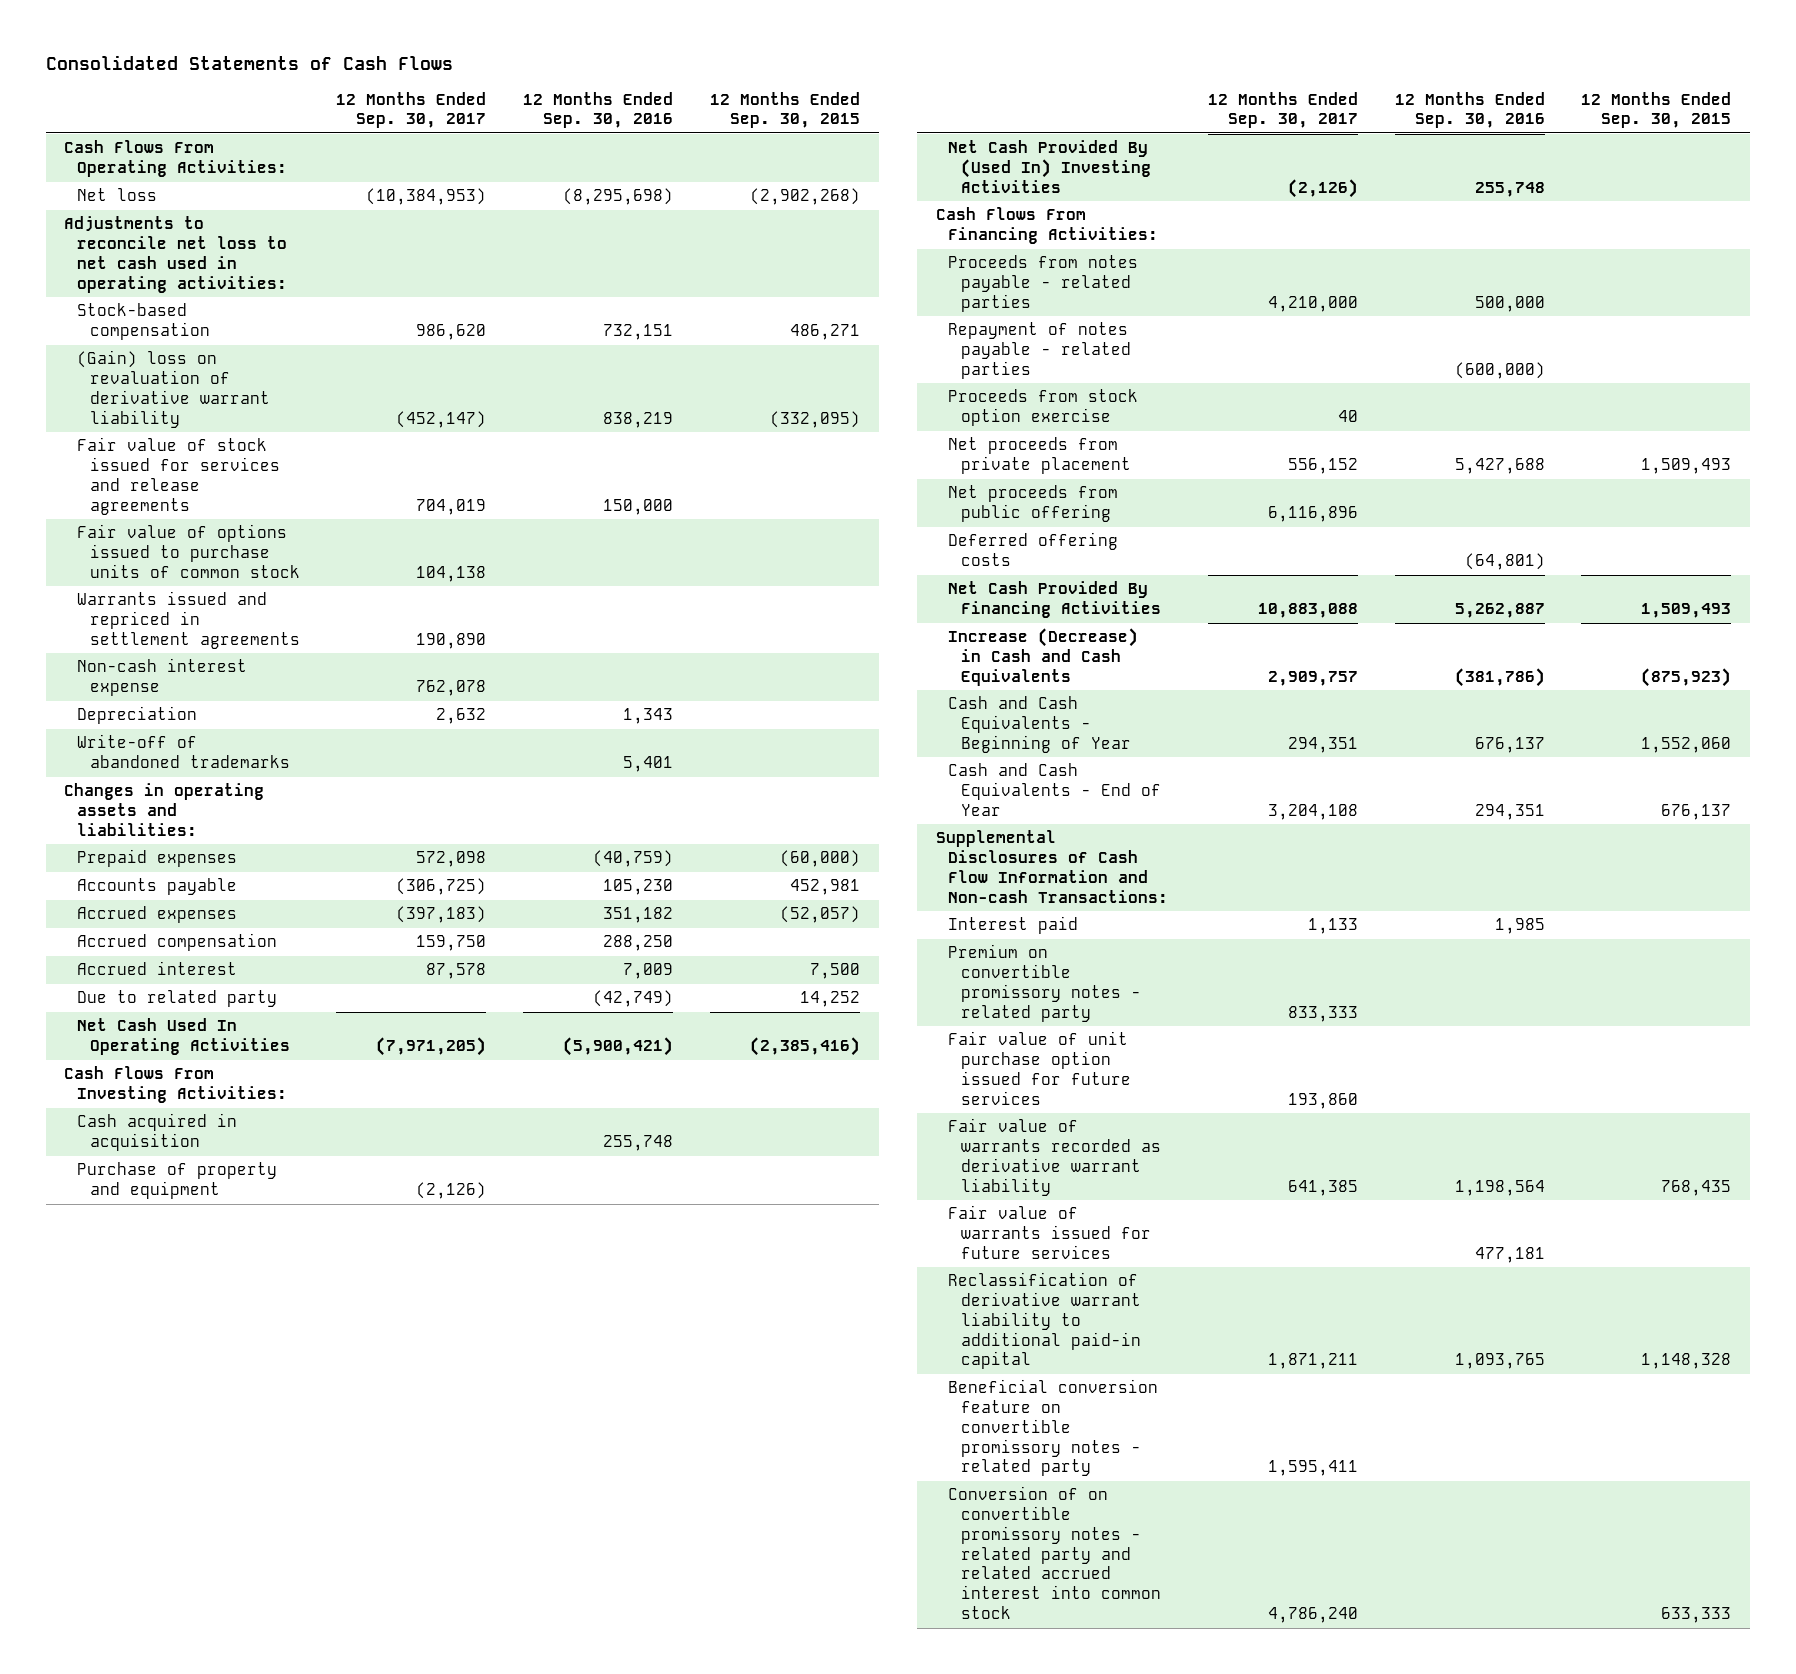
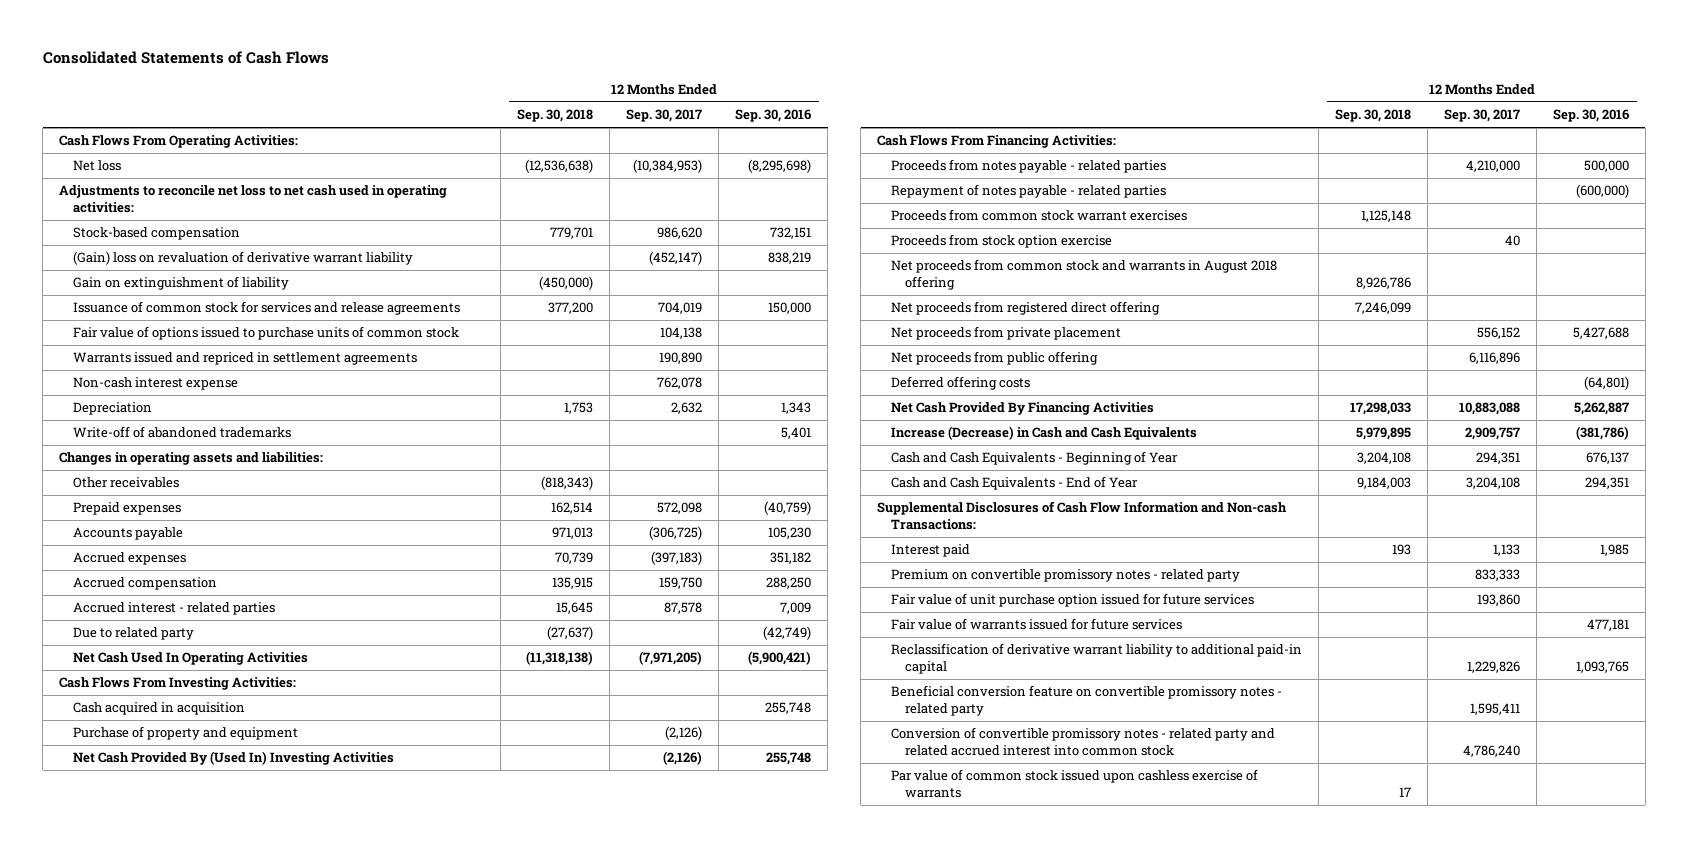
[710,91,861,129] 12 Months Ended Sep. 30, 2015 -> none
none -> [517,109,594,123] Sep. 30, 2018
none -> [73,276,290,291] Gain on extinguishment of liability
[76,437,280,515] Fair value of stock issued for services and release agreements -> [73,301,461,316] Issuance of common stock for services and release agreements
none -> [73,477,180,489] Other receivables
[76,961,237,976] Accrued interest -> [73,602,276,616] Accrued interest - related parties
none -> [890,209,1187,222] Proceeds from common stock warrant exercises
none -> [890,259,1277,290] Net proceeds from common stock and warrants in August 2018 offering
none -> [890,301,1160,316] Net proceeds from registered direct offering
[948,1118,1161,1196] Fair value of warrants recorded as derivative warrant liability -> none
[1267,1353,1358,1370] 1,871,211 -> [1466,660,1520,673] 1,229,826
[948,1486,1161,1620] Conversion of on convertible promissory notes - related party and related accrued interest into common stock -> [890,727,1275,756] Conversion of convertible promissory notes - related party and related accrued interest into common stock
none -> [890,769,1258,798] Par value of common stock issued upon cashless exercise of warrants

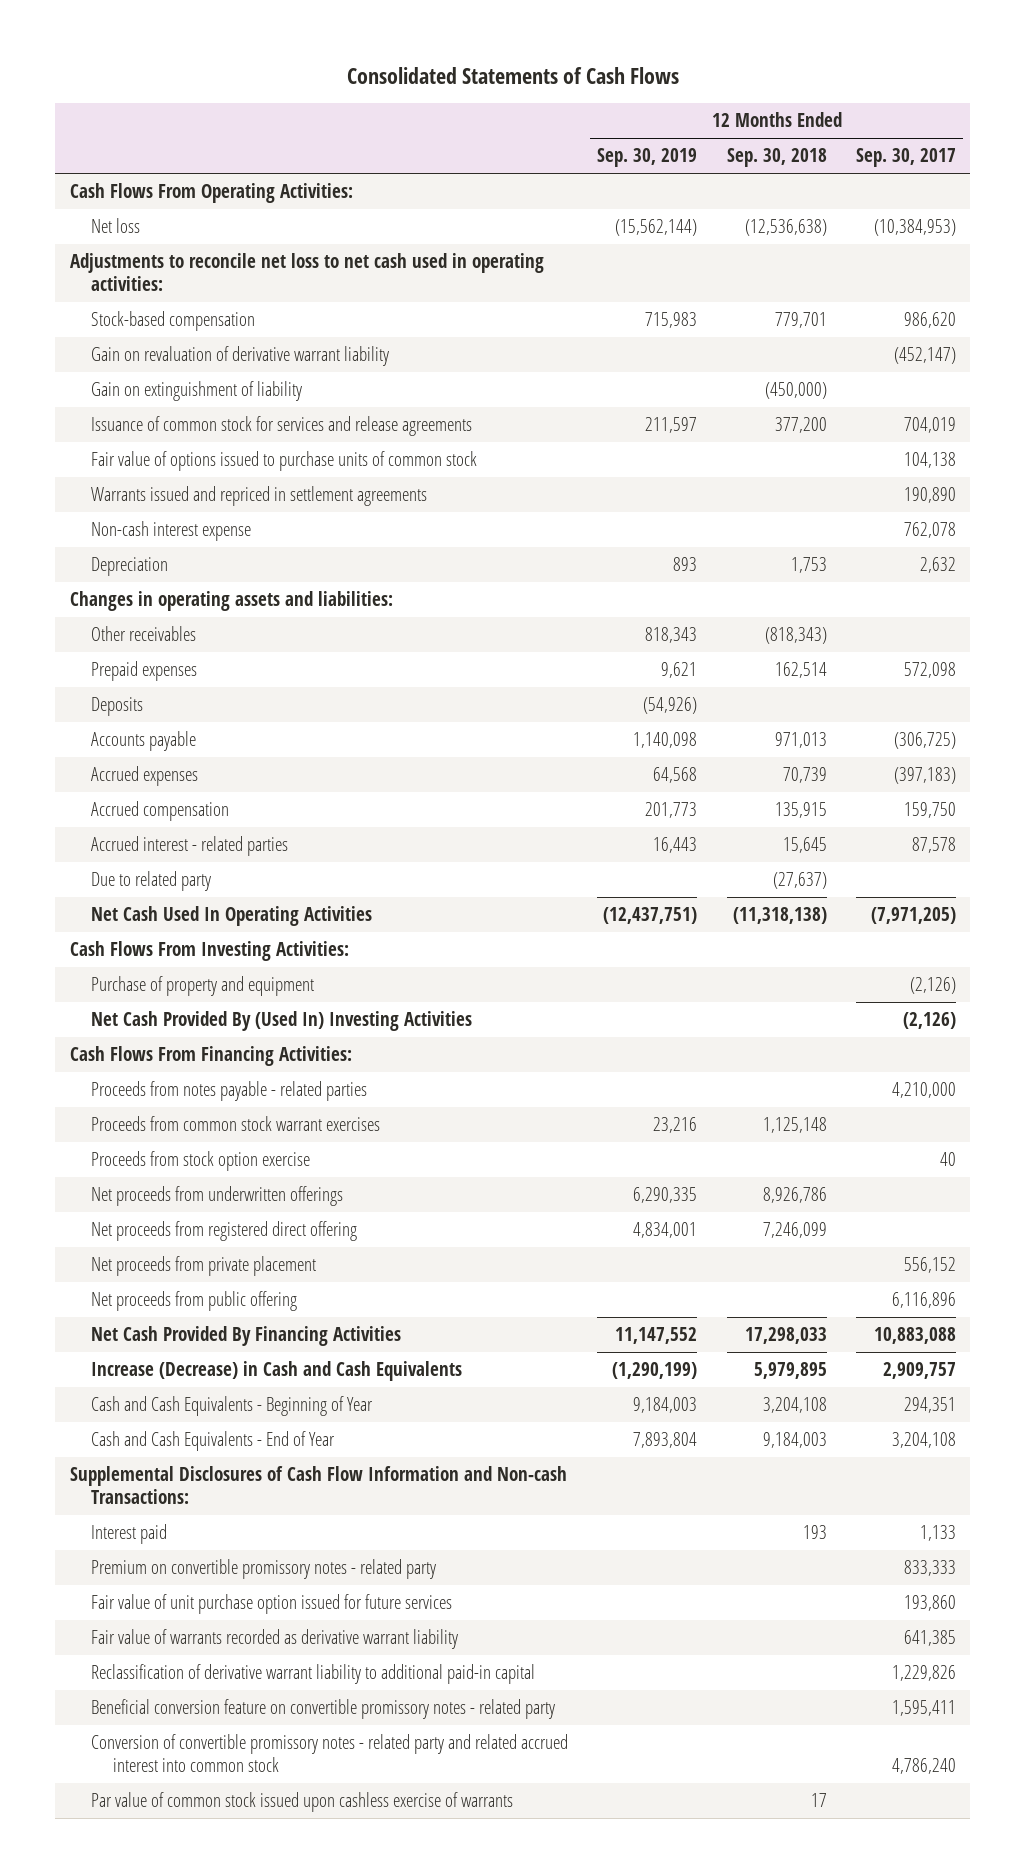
[735,109,812,123] Sep. 30, 2016 -> none
none -> [597,148,698,168] Sep. 30, 2019
[73,251,414,266] (Gain) loss on revaluation of derivative warrant liability -> [91,346,390,367] Gain on revaluation of derivative warrant liability
[73,426,292,439] Write-off of abandoned trademarks -> none
none -> [91,697,144,717] Deposits
[73,702,246,716] Cash acquired in acquisition -> none
[890,184,1166,199] Repayment of notes payable - related parties -> none
[890,259,1277,290] Net proceeds from common stock and warrants in August 2018 offering -> [91,1186,344,1207] Net proceeds from underwritten offerings
[890,376,1030,391] Deferred offering costs -> none
[890,618,1182,631] Fair value of warrants issued for future services -> none
none -> [91,1629,459,1650] Fair value of warrants recorded as derivative warrant liability

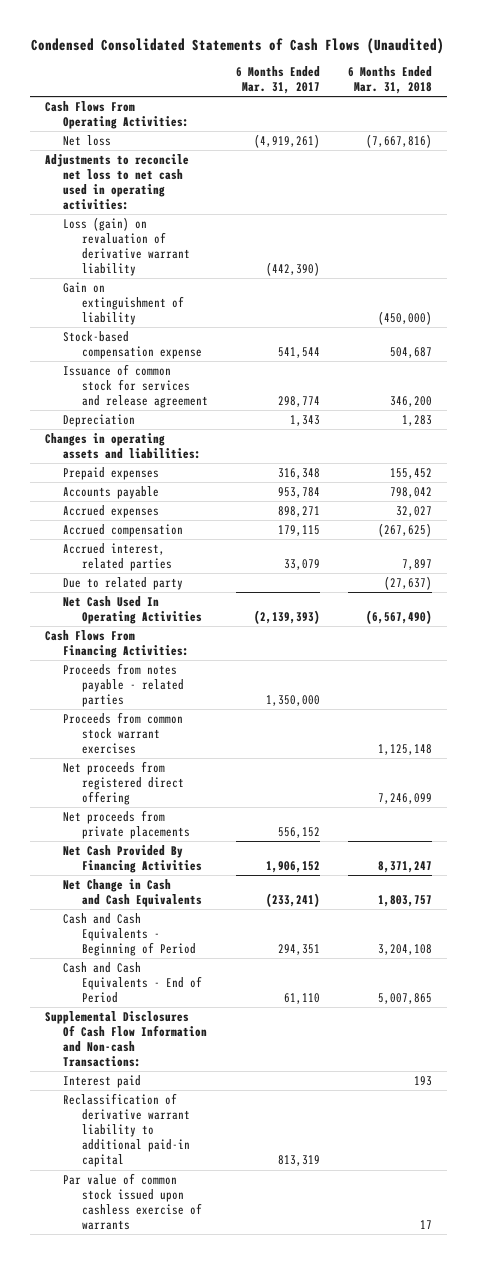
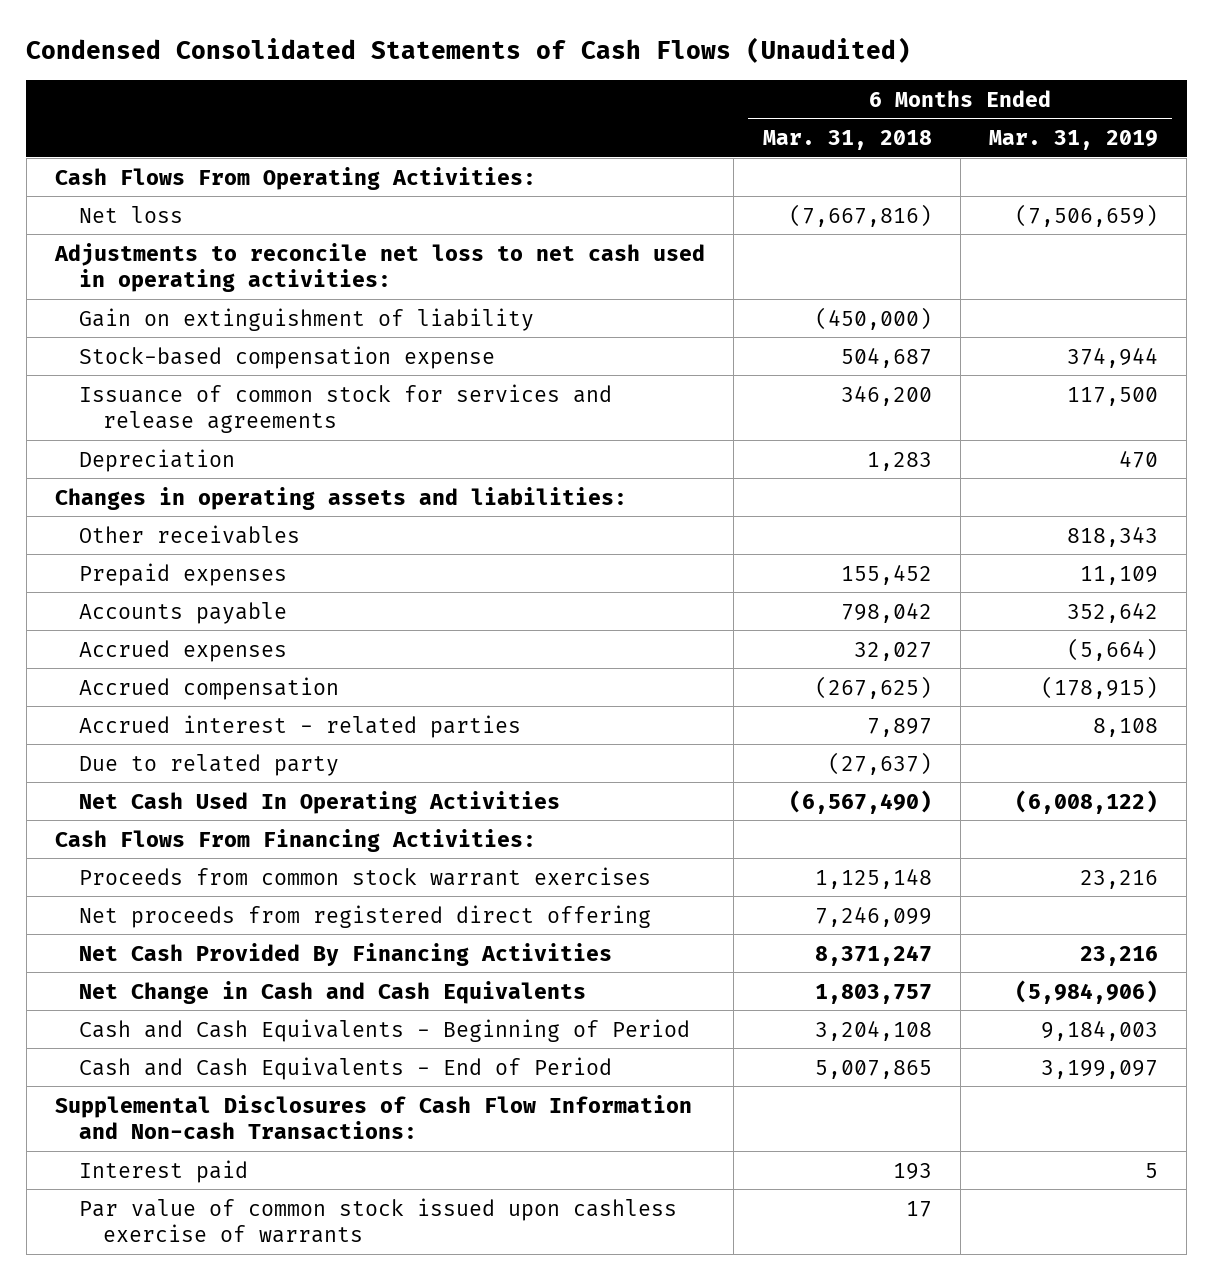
[236,66,321,95] 6 Months Ended Mar. 31, 2017 -> none
none -> [988,130,1158,151] Mar. 31, 2019
[63,216,190,277] Loss (gain) on revaluation of derivative warrant liability -> none
[63,363,208,409] Issuance of common stock for services and release agreement -> [79,383,613,433] Issuance of common stock for services and release agreements
none -> [79,524,301,544] Other receivables
[63,542,172,572] Accrued interest, related parties -> [79,714,522,738] Accrued interest - related parties
[63,662,184,708] Proceeds from notes payable - related parties -> none
[63,809,190,840] Net proceeds from private placements -> none
[44,1010,208,1068] Supplemental Disclosures Of Cash Flow Information and Non-cash Transactions: -> [55,1094,693,1139] Supplemental Disclosures of Cash Flow Information and Non-cash Transactions:
[63,1092,190,1168] Reclassification of derivative warrant liability to additional paid-in capital -> none

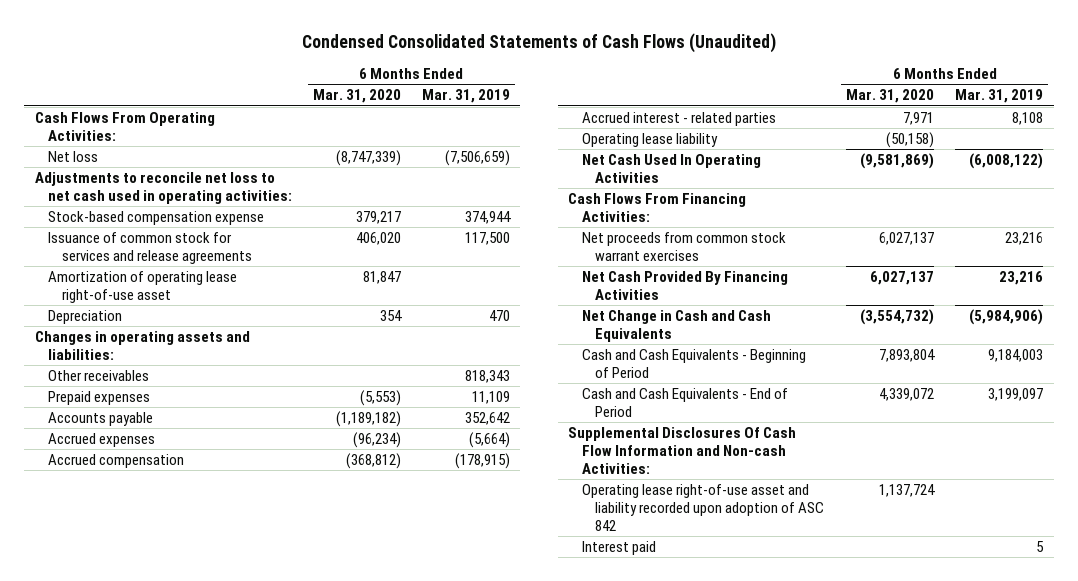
[762,130,932,151] Mar. 31, 2018 -> none
none -> [312,89,401,104] Mar. 31, 2020
[79,307,535,331] Gain on extinguishment of liability -> none
none -> [48,271,238,303] Amortization of operating lease right-of-use asset
[79,753,340,776] Due to related party -> none
none -> [581,133,718,148] Operating lease liability
[79,904,652,928] Net proceeds from registered direct offering -> none
[79,866,652,886] Proceeds from common stock warrant exercises -> [581,232,786,261] Net proceeds from common stock warrant exercises
[55,1094,693,1139] Supplemental Disclosures of Cash Flow Information and Non-cash Transactions: -> [568,427,797,474] Supplemental Disclosures Of Cash Flow Information and Non-cash Activities:
none -> [581,484,825,531] Operating lease right-of-use asset and liability recorded upon adoption of ASC 842
[79,1197,678,1243] Par value of common stock issued upon cashless exercise of warrants -> none

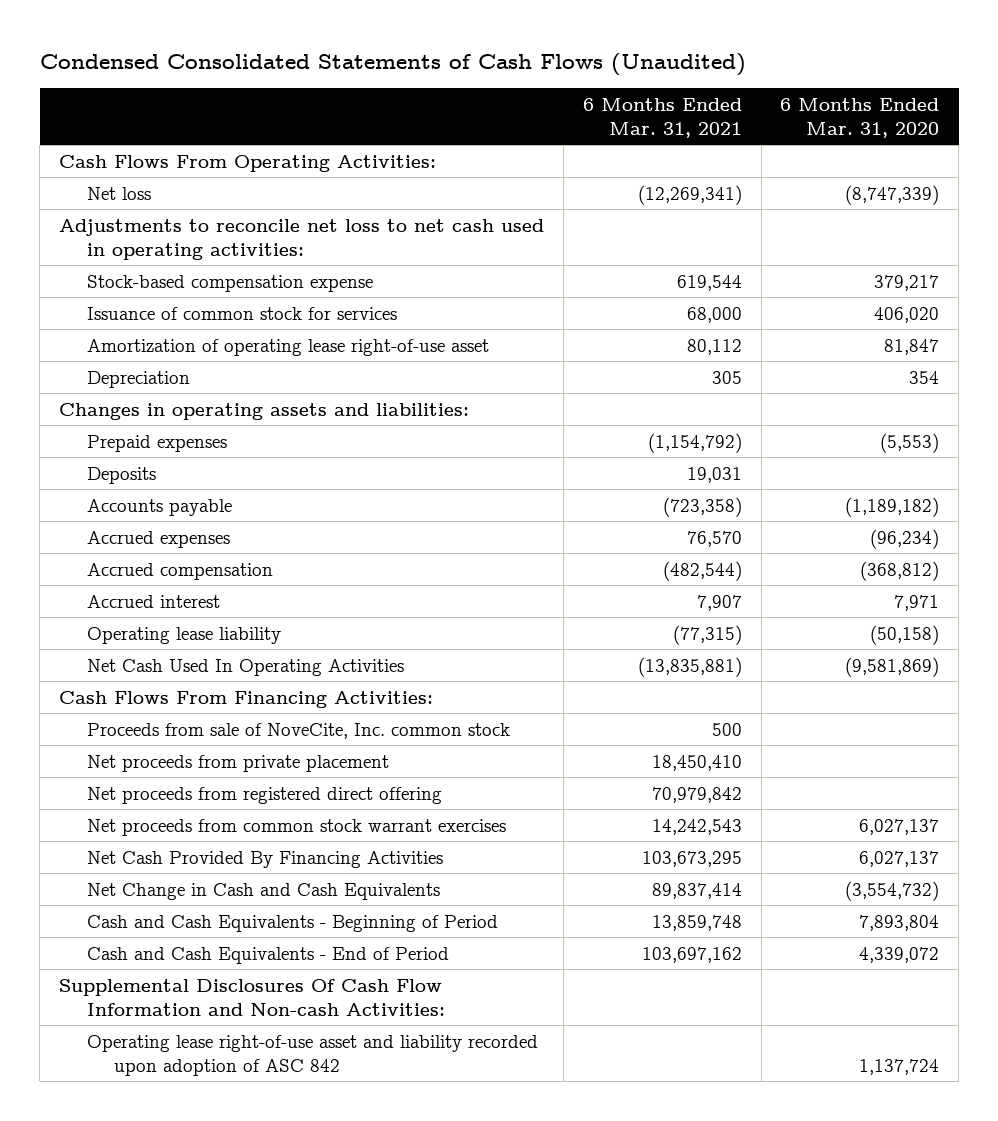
[421,89,510,104] Mar. 31, 2019 -> none
none -> [582,97,742,139] 6 Months Ended Mar. 31, 2021
[48,232,252,264] Issuance of common stock for services and release agreements -> [86,306,397,320] Issuance of common stock for services
[48,370,150,382] Other receivables -> none
none -> [86,466,156,484] Deposits
[581,112,776,127] Accrued interest - related parties -> [86,594,220,608] Accrued interest
none -> [86,722,510,739] Proceeds from sale of NoveCite, Inc. common stock
none -> [86,754,389,772] Net proceeds from private placement
none -> [86,786,442,804] Net proceeds from registered direct offering
[581,541,656,556] Interest paid -> none

